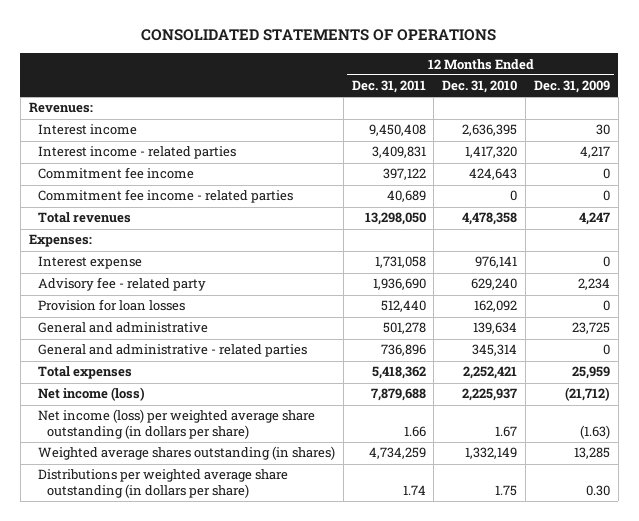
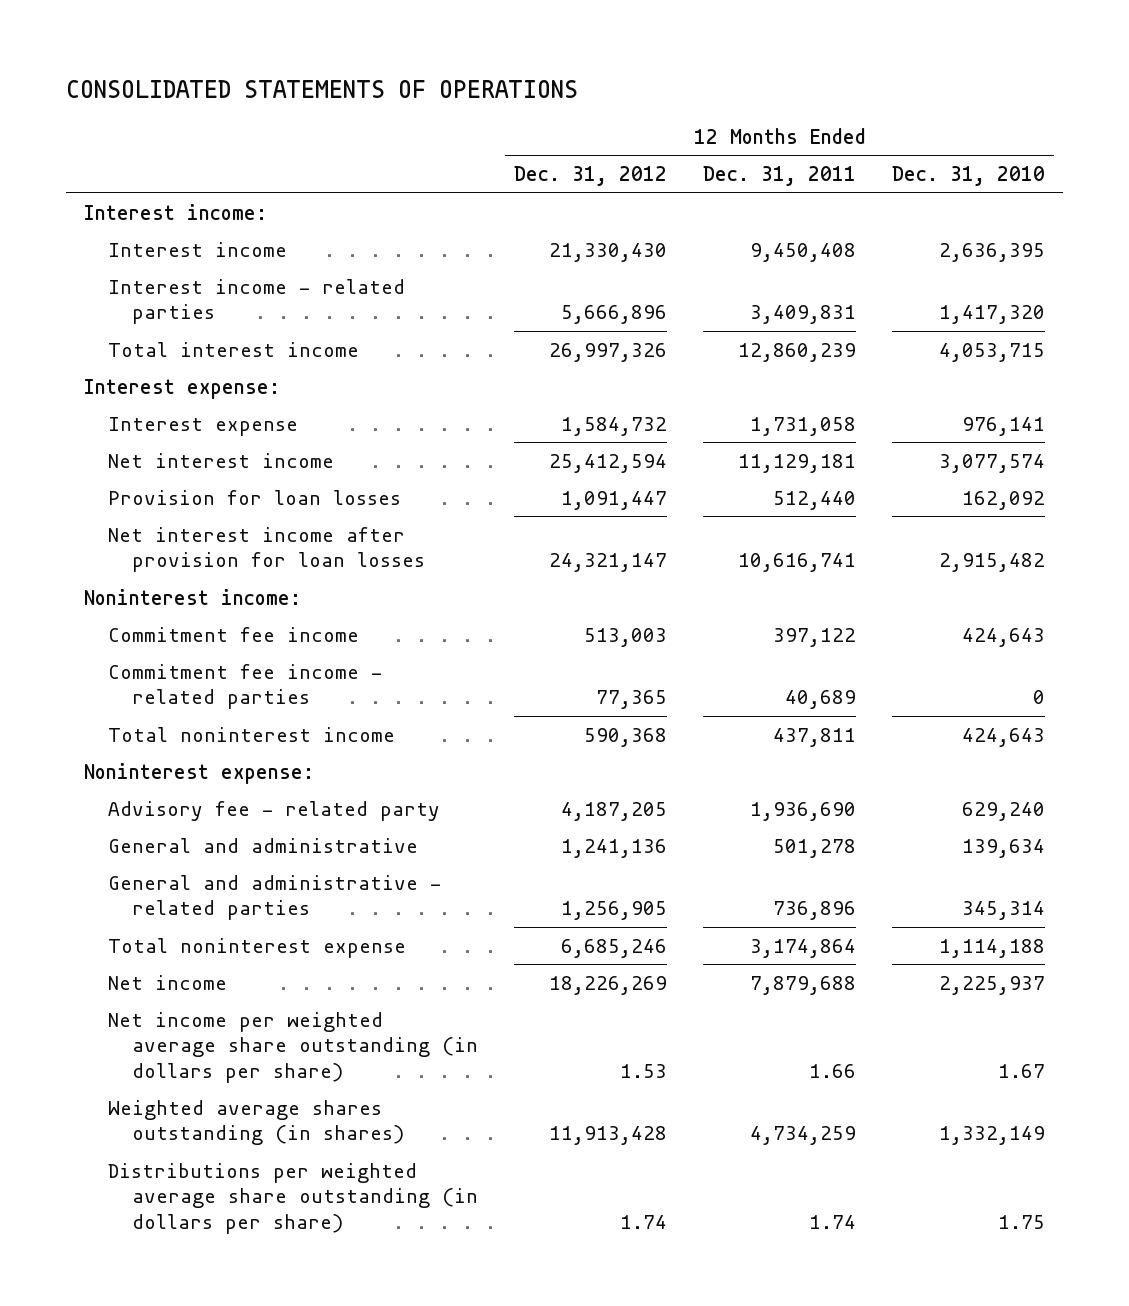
[534,80,611,94] Dec. 31, 2009 -> none
none -> [514,166,668,187] Dec. 31, 2012
[28,102,93,114] Revenues: -> none
none -> [83,203,267,220] Interest income:
none -> [108,341,360,357] Total interest income
none -> [83,378,280,399] Interest expense:
[37,256,142,270] Interest expense -> [108,416,299,436] Interest expense
none -> [108,452,335,468] Net interest income
[37,299,185,312] Provision for loan losses -> [108,489,402,505] Provision for loan losses
none -> [108,526,426,573] Net interest income after provision for loan losses
none -> [83,588,301,605] Noninterest income:
[37,212,131,224] Total revenues -> none
[28,234,92,248] Expenses: -> none
none -> [108,726,396,742] Total noninterest income
none -> [83,762,314,784] Noninterest expense:
[37,366,132,380] Total expenses -> none
none -> [108,937,407,958] Total noninterest expense
[37,387,145,402] Net income (loss) -> [108,974,228,990] Net income
[37,409,315,439] Net income (loss) per weighted average share outstanding (in dollars per share) -> [108,1011,479,1083] Net income per weighted average share outstanding (in dollars per share)

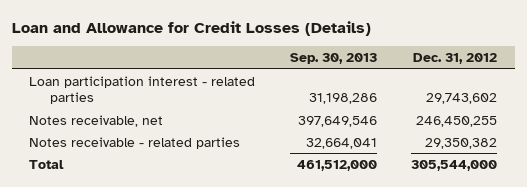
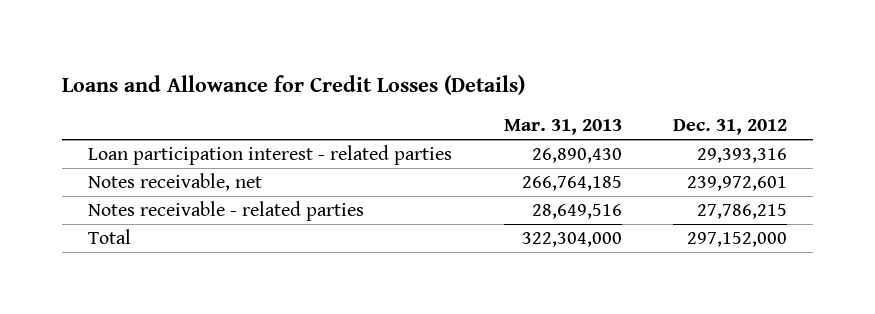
[11,20,371,36] Loan and Allowance for Credit Losses (Details) -> [62,74,526,95] Loans and Allowance for Credit Losses (Details)
[289,53,377,65] Sep. 30, 2013 -> none
none -> [503,119,622,136] Mar. 31, 2013
[426,93,498,105] 29,743,602 -> [697,147,788,163] 29,393,316
[416,115,498,127] 246,450,255 -> [687,175,788,191] 239,972,601
[425,137,498,149] 29,350,382 -> [697,203,788,219] 27,786,215
[411,159,498,171] 305,544,000 -> [687,231,788,247] 297,152,000

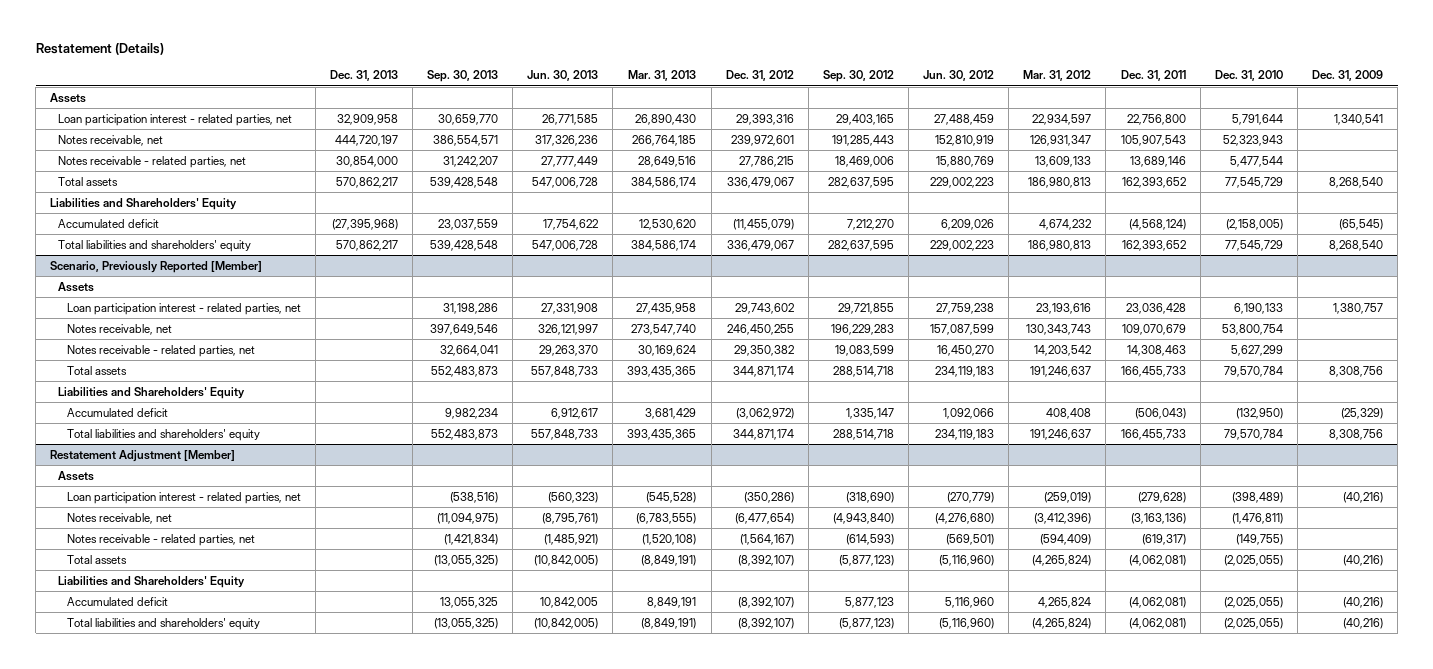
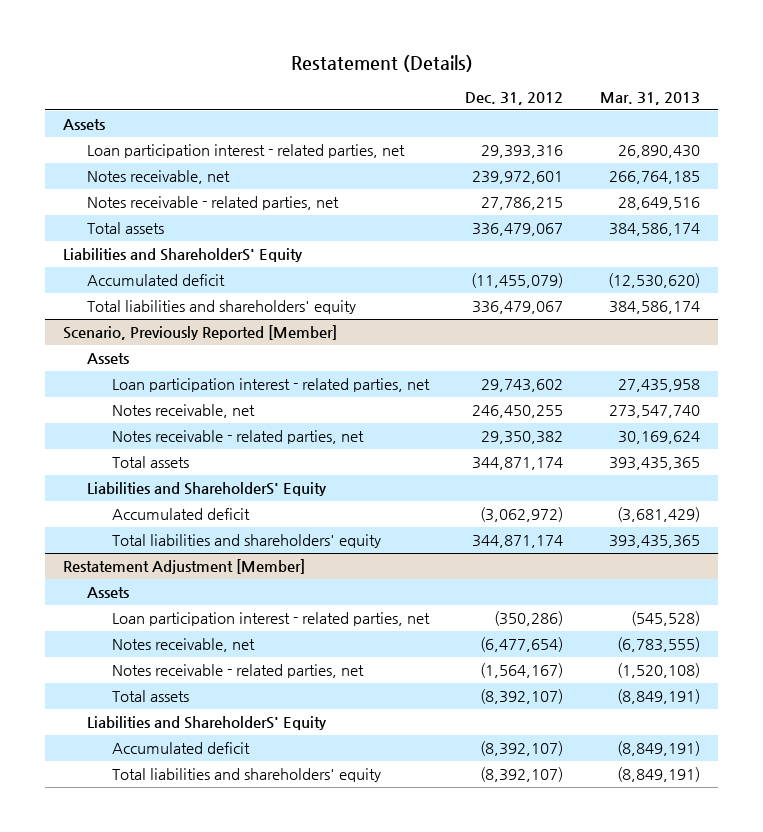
[329,70,398,82] Dec. 31, 2013 -> none
[427,70,499,83] Sep. 30, 2013 -> none
[527,70,599,82] Jun. 30, 2013 -> none
[822,70,894,83] Sep. 30, 2012 -> none
[923,70,995,82] Jun. 30, 2012 -> none
[1023,70,1092,82] Mar. 31, 2012 -> none
[1120,70,1186,82] Dec. 31, 2011 -> none
[1214,70,1283,82] Dec. 31, 2010 -> none
[1312,70,1384,82] Dec. 31, 2009 -> none
[50,197,238,210] Liabilities and Shareholders' Equity -> [63,248,304,263] Liabilities and ShareholderS' Equity
[639,218,697,230] 12,530,620 -> [608,273,701,289] (12,530,620)
[58,386,246,399] Liabilities and Shareholders' Equity -> [87,482,328,497] Liabilities and ShareholderS' Equity
[645,407,697,419] 3,681,429 -> [617,507,701,523] (3,681,429)
[58,575,246,588] Liabilities and Shareholders' Equity -> [87,716,328,731] Liabilities and ShareholderS' Equity
[647,596,697,608] 8,849,191 -> [617,741,701,757] (8,849,191)

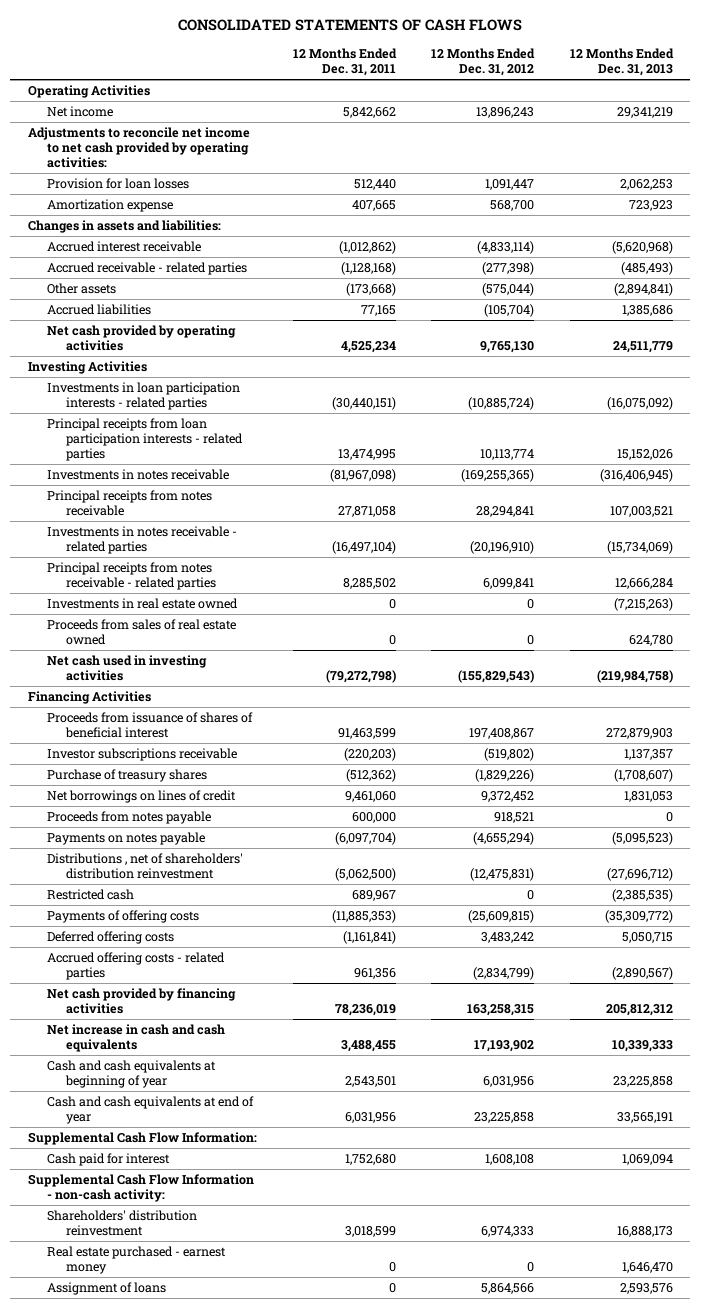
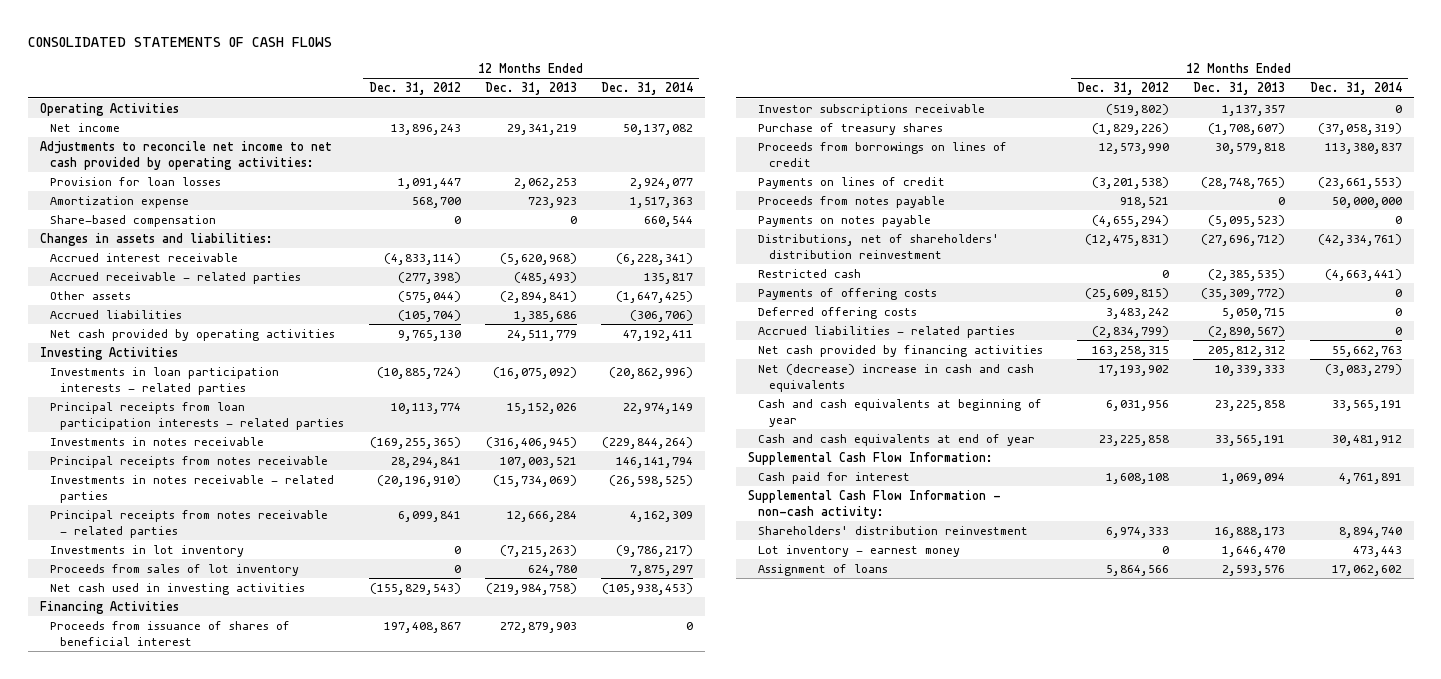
[292,48,397,77] 12 Months Ended Dec. 31, 2011 -> none
none -> [601,82,694,96] Dec. 31, 2014
none -> [50,214,217,227] Share-based compensation
[47,598,239,610] Investments in real estate owned -> [50,544,245,557] Investments in lot inventory
[47,619,237,646] Proceeds from sales of real estate owned -> [50,563,300,576] Proceeds from sales of lot inventory
[47,790,237,804] Net borrowings on lines of credit -> [758,141,1008,167] Proceeds from borrowings on lines of credit
[481,791,535,803] 9,372,452 -> [1098,142,1169,154] 12,573,990
[623,791,673,803] 1,831,053 -> [1215,142,1286,154] 30,579,818
none -> [758,176,946,189] Payments on lines of credit
[47,853,244,880] Distributions , net of shareholders' distribution reinvestment -> [758,233,1000,259] Distributions, net of shareholders' distribution reinvestment
[47,952,226,981] Accrued offering costs - related parties -> [758,325,1016,338] Accrued liabilities - related parties
[47,1024,226,1053] Net increase in cash and cash equivalents -> [758,363,1035,392] Net (decrease) increase in cash and cash equivalents
[47,1246,227,1275] Real estate purchased - earnest money -> [758,544,961,557] Lot inventory - earnest money

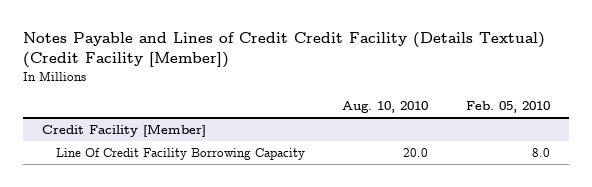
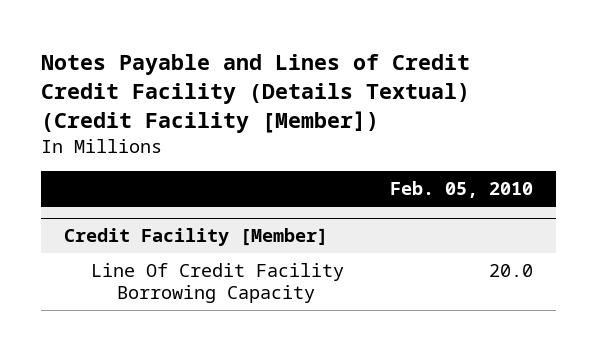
[342,100,429,113] Aug. 10, 2010 -> none
[531,148,550,158] 8.0 -> [488,264,533,278] 20.0

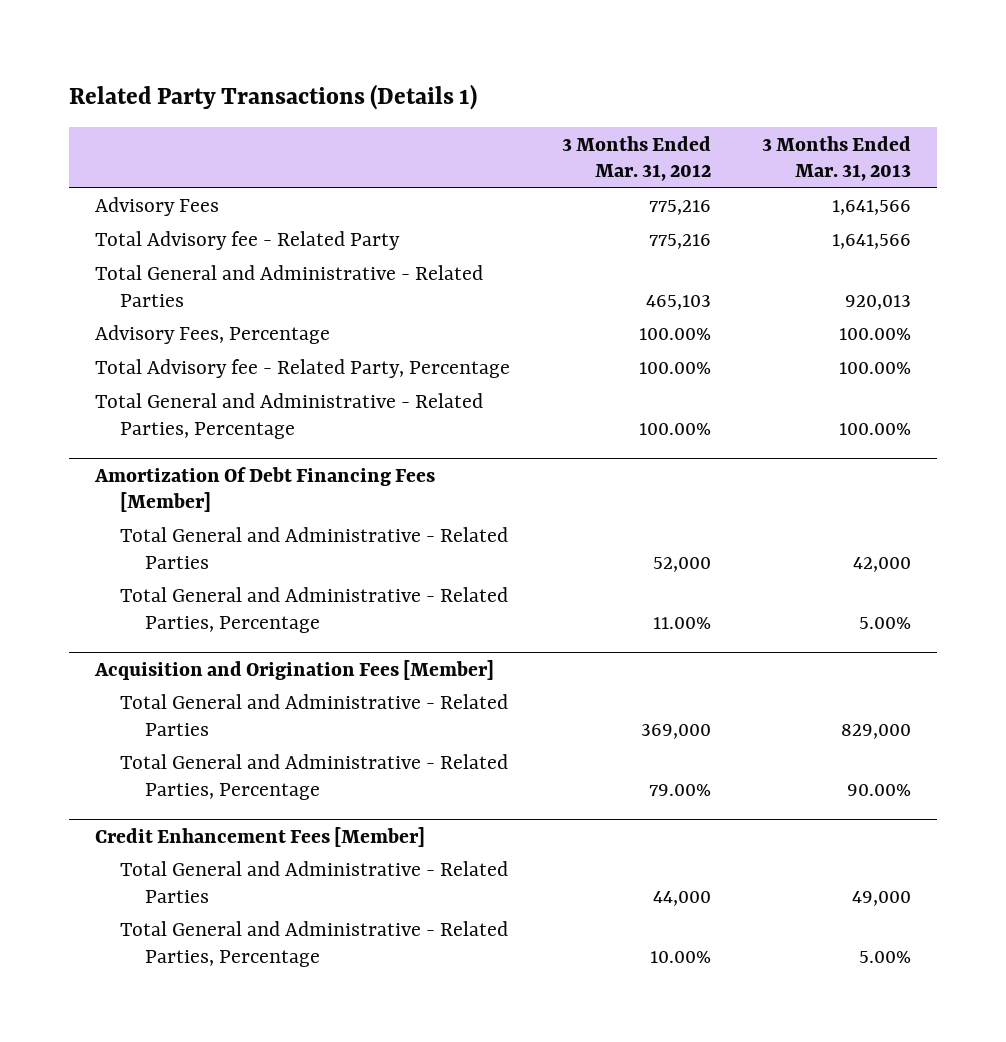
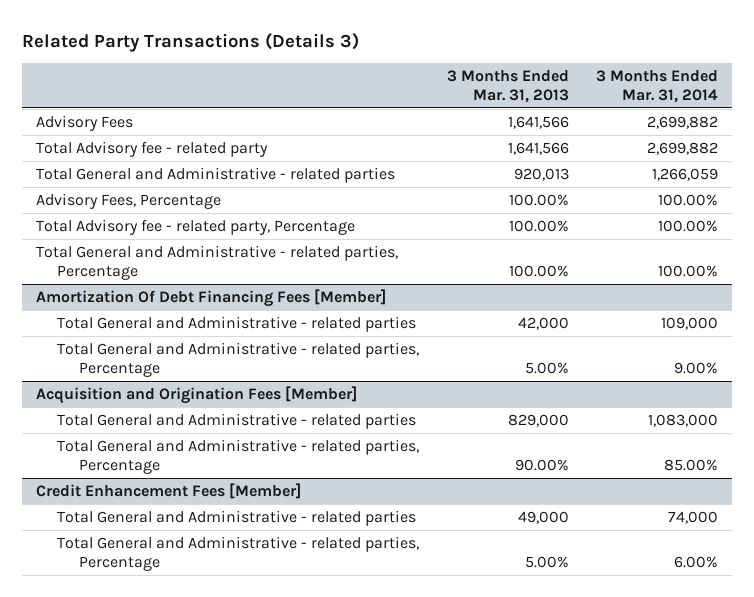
[68,84,477,111] Related Party Transactions (Details 1) -> [21,32,359,52] Related Party Transactions (Details 3)
[561,135,711,182] 3 Months Ended Mar. 31, 2012 -> none
none -> [596,69,719,103] 3 Months Ended Mar. 31, 2014
[94,231,400,251] Total Advisory fee - Related Party -> [35,141,268,158] Total Advisory fee - related party
[94,265,483,308] Total General and Administrative - Related Parties -> [35,167,395,184] Total General and Administrative - related parties
[94,359,510,379] Total Advisory fee - Related Party, Percentage -> [35,219,355,236] Total Advisory fee - related party, Percentage
[94,393,483,440] Total General and Administrative - Related Parties, Percentage -> [35,245,398,281] Total General and Administrative - related parties, Percentage
[119,527,508,570] Total General and Administrative - Related Parties -> [57,316,417,333] Total General and Administrative - related parties
[119,587,508,634] Total General and Administrative - Related Parties, Percentage -> [57,342,420,378] Total General and Administrative - related parties, Percentage
[119,694,508,737] Total General and Administrative - Related Parties -> [57,413,417,430] Total General and Administrative - related parties
[119,754,508,801] Total General and Administrative - Related Parties, Percentage -> [57,439,420,475] Total General and Administrative - related parties, Percentage
[119,861,508,904] Total General and Administrative - Related Parties -> [57,510,417,527] Total General and Administrative - related parties
[119,921,508,968] Total General and Administrative - Related Parties, Percentage -> [57,536,420,572] Total General and Administrative - related parties, Percentage

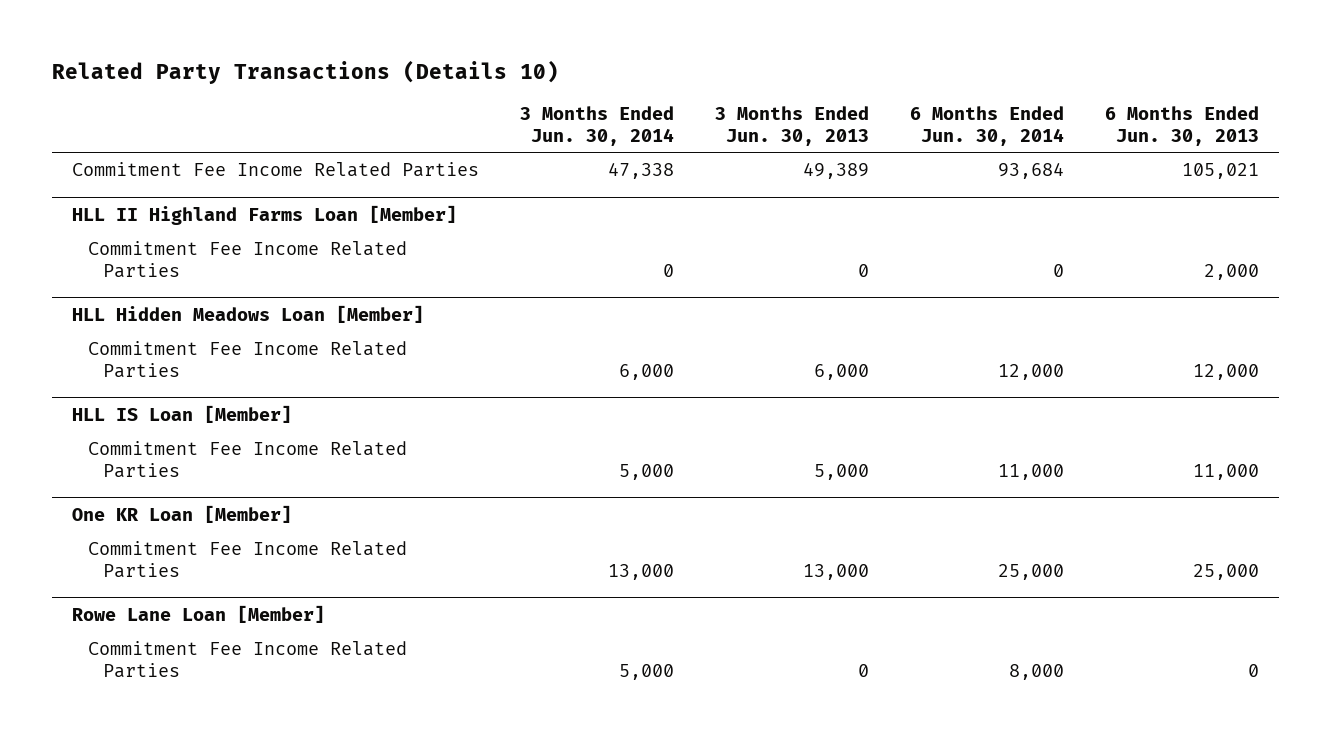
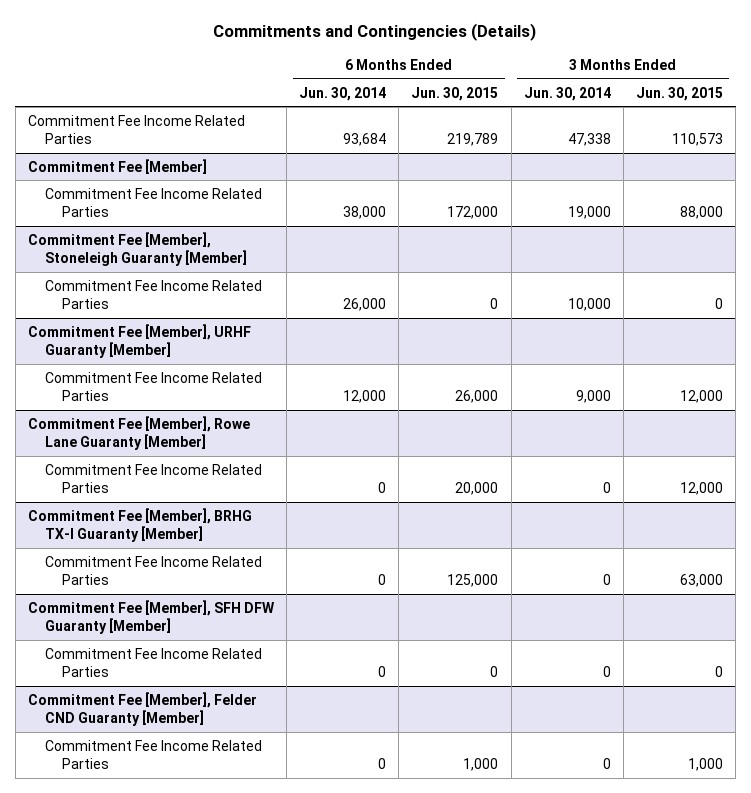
[51,60,559,85] Related Party Transactions (Details 10) -> [213,23,537,42] Commitments and Contingencies (Details)
[714,106,869,146] 3 Months Ended Jun. 30, 2013 -> none
[1104,106,1259,146] 6 Months Ended Jun. 30, 2013 -> none
none -> [411,86,499,101] Jun. 30, 2015
none -> [636,86,724,101] Jun. 30, 2015
[72,204,458,225] HLL II Highland Farms Loan [Member] -> none
none -> [27,158,207,174] Commitment Fee [Member]
none -> [44,187,262,218] Commitment Fee Income Related Parties
none -> [27,231,247,267] Commitment Fee [Member], Stoneleigh Guaranty [Member]
none -> [44,279,262,310] Commitment Fee Income Related Parties
none -> [27,323,251,359] Commitment Fee [Member], URHF Guaranty [Member]
none -> [44,371,262,402] Commitment Fee Income Related Parties
none -> [27,415,250,451] Commitment Fee [Member], Rowe Lane Guaranty [Member]
[72,304,425,323] HLL Hidden Meadows Loan [Member] -> none
[72,404,293,423] HLL IS Loan [Member] -> none
[72,504,293,523] One KR Loan [Member] -> none
[72,604,326,623] Rowe Lane Loan [Member] -> none
[87,641,407,678] Commitment Fee Income Related Parties -> none
none -> [27,507,252,543] Commitment Fee [Member], BRHG TX-I Guaranty [Member]
[618,363,674,380] 6,000 -> [602,574,611,586] 0
[997,363,1064,380] 12,000 -> [378,574,387,586] 0
none -> [27,599,275,635] Commitment Fee [Member], SFH DFW Guaranty [Member]
[618,463,674,480] 5,000 -> [602,666,611,678] 0
[997,463,1064,480] 11,000 -> [378,666,387,678] 0
none -> [27,691,257,727] Commitment Fee [Member], Felder CND Guaranty [Member]
[607,563,674,580] 13,000 -> [602,758,611,770] 0
[997,563,1064,580] 25,000 -> [378,758,387,770] 0

